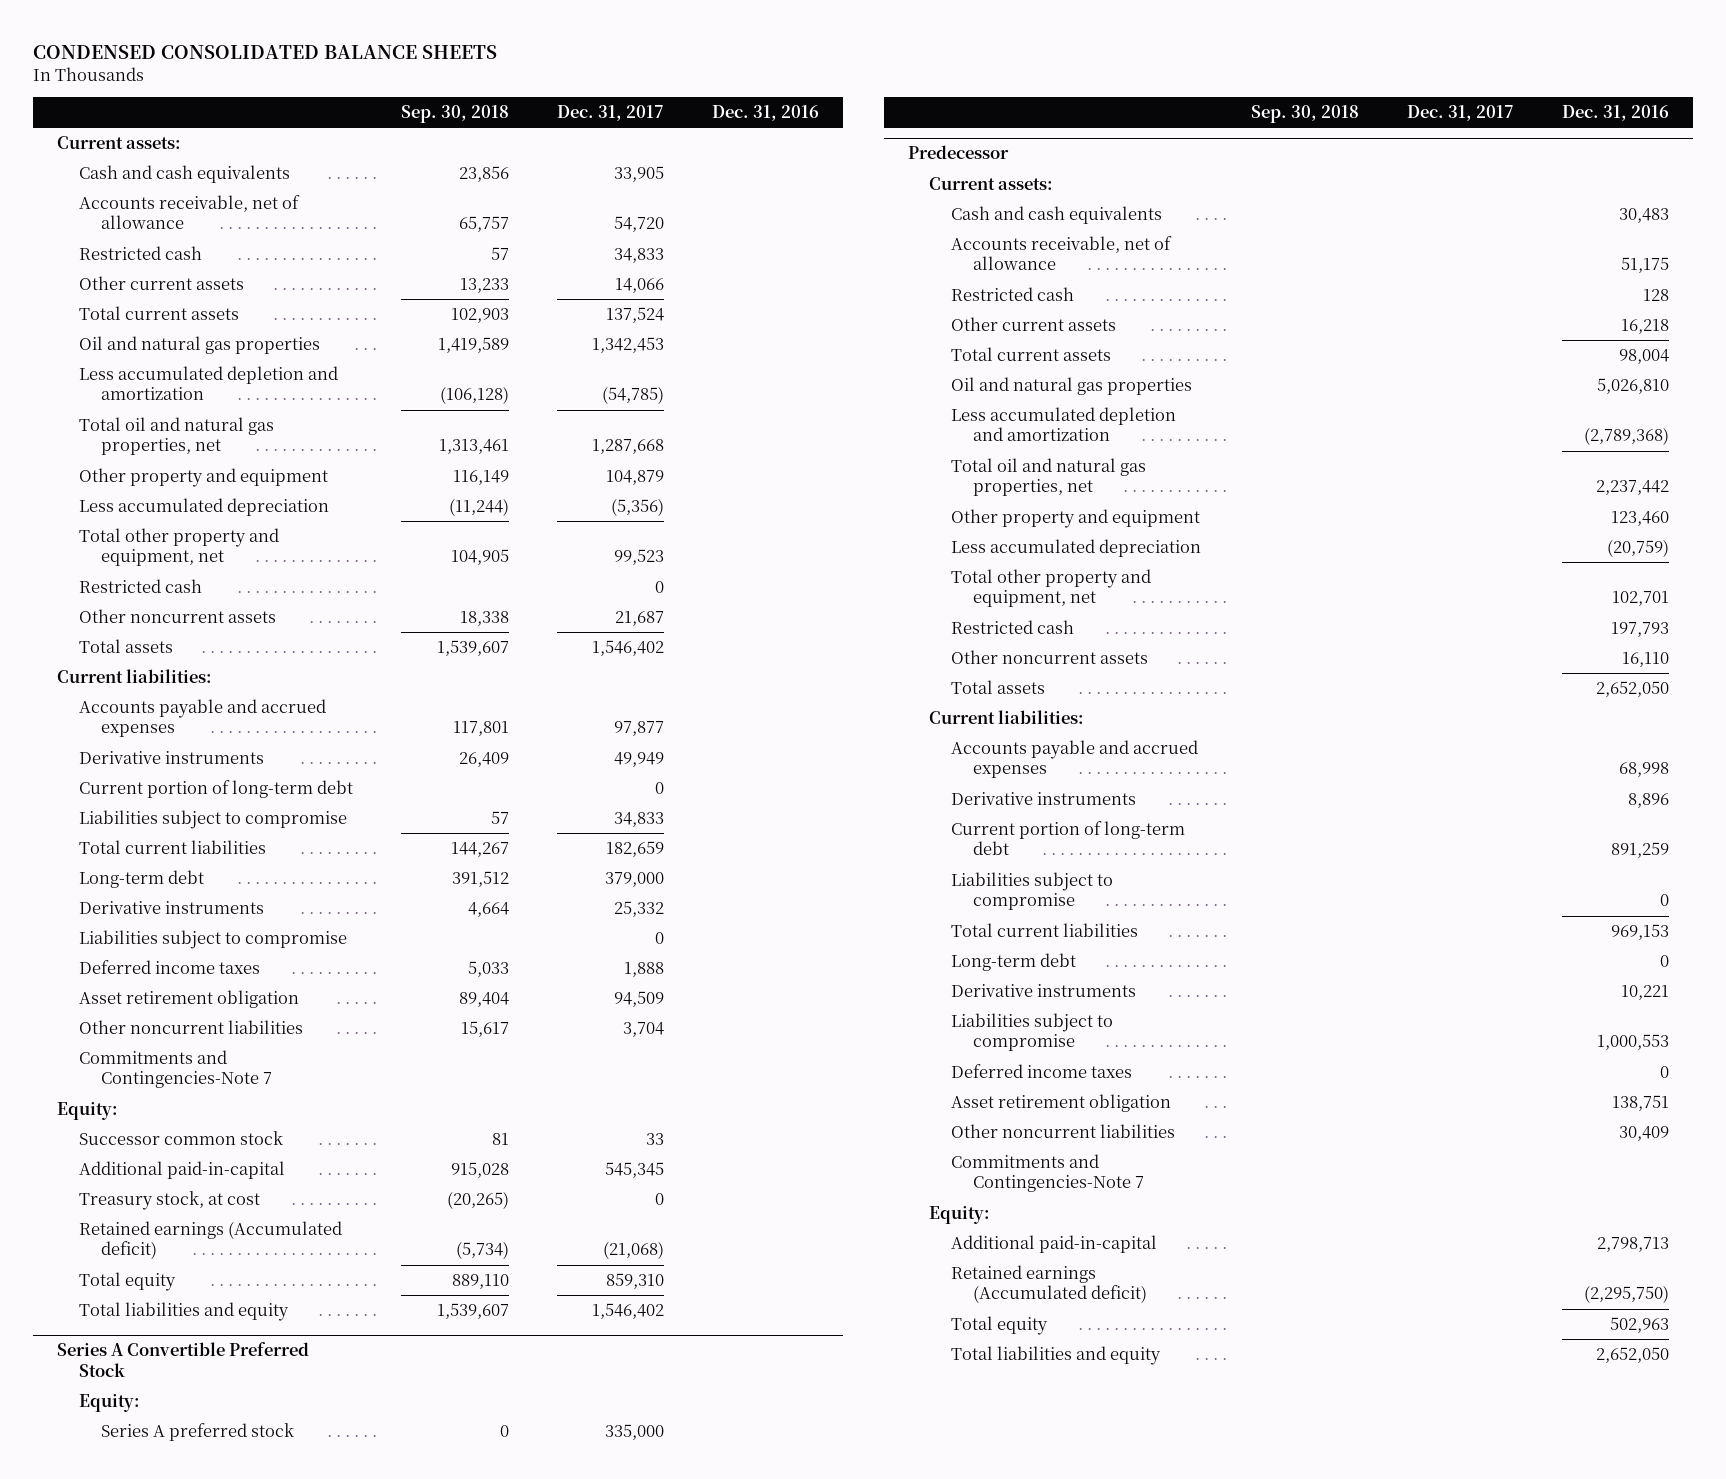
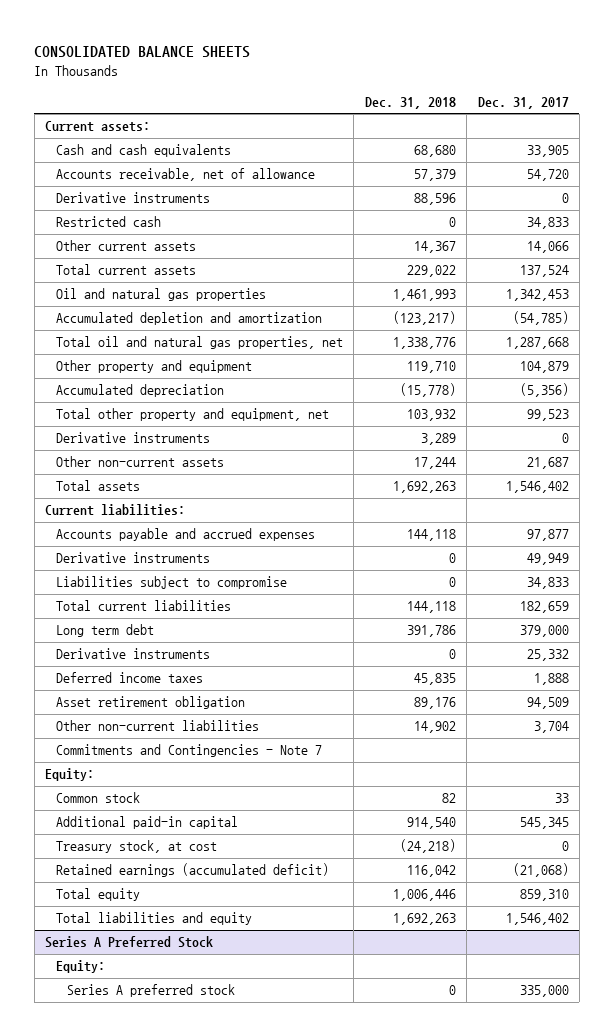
[33,44,498,59] CONDENSED CONSOLIDATED BALANCE SHEETS -> [34,46,251,59] CONSOLIDATED BALANCE SHEETS
[401,104,510,123] Sep. 30, 2018 -> none
[711,104,819,121] Dec. 31, 2016 -> none
none -> [364,96,456,109] Dec. 31, 2018
none -> [56,192,211,204] Derivative instruments
[79,366,339,401] Less accumulated depletion and amortization -> [56,312,323,326] Accumulated depletion and amortization
[79,498,330,517] Less accumulated depreciation -> [56,384,225,398] Accumulated depreciation
[79,579,203,594] Restricted cash -> none
none -> [56,432,211,444] Derivative instruments
[79,609,277,624] Other noncurrent assets -> [56,456,225,468] Other non-current assets
[79,780,354,799] Current portion of long-term debt -> none
[79,870,205,889] Long-term debt -> [56,624,155,638] Long term debt
[79,930,348,950] Liabilities subject to compromise -> none
[79,1020,304,1035] Other noncurrent liabilities -> [56,720,260,732] Other non-current liabilities
[79,1050,272,1089] Commitments and Contingencies-Note 7 -> [56,744,323,758] Commitments and Contingencies - Note 7
[79,1131,284,1146] Successor common stock -> [56,792,141,804] Common stock
[79,1161,286,1180] Additional paid-in-capital -> [56,816,239,830] Additional paid-in capital
[79,1221,343,1260] Retained earnings (Accumulated deficit) -> [56,863,330,878] Retained earnings (accumulated deficit)
[57,1342,310,1377] Series A Convertible Preferred Stock -> [45,936,214,949] Series A Preferred Stock
[907,145,1009,160] Predecessor -> none
[929,177,1054,191] Current assets: -> none
[951,206,1163,225] Cash and cash equivalents -> none
[951,236,1173,271] Accounts receivable, net of allowance -> none
[951,287,1075,302] Restricted cash -> none
[951,317,1117,332] Other current assets -> none
[951,347,1112,362] Total current assets -> none
[951,377,1193,396] Oil and natural gas properties -> none
[951,407,1177,442] Less accumulated depletion and amortization -> none
[951,458,1147,497] Total oil and natural gas properties, net -> none
[951,509,1201,529] Other property and equipment -> none
[951,539,1202,558] Less accumulated depreciation -> none
[951,569,1152,608] Total other property and equipment, net -> none
[951,620,1075,635] Restricted cash -> none
[951,650,1149,665] Other noncurrent assets -> none
[951,680,1046,695] Total assets -> none
[929,710,1085,725] Current liabilities: -> none
[951,740,1199,779] Accounts payable and accrued expenses -> none
[951,792,1137,806] Derivative instruments -> none
[951,821,1186,856] Current portion of long-term debt -> none
[951,872,1114,911] Liabilities subject to compromise -> none
[951,923,1139,938] Total current liabilities -> none
[951,953,1077,972] Long-term debt -> none
[951,984,1137,998] Derivative instruments -> none
[951,1013,1114,1052] Liabilities subject to compromise -> none
[951,1064,1133,1079] Deferred income taxes -> none
[951,1094,1172,1113] Asset retirement obligation -> none
[951,1124,1176,1139] Other noncurrent liabilities -> none
[951,1154,1144,1193] Commitments and Contingencies-Note 7 -> none
[929,1206,991,1225] Equity: -> none
[951,1235,1158,1254] Additional paid-in-capital -> none
[951,1265,1147,1304] Retained earnings (Accumulated deficit) -> none
[951,1316,1049,1336] Total equity -> none
[951,1346,1162,1366] Total liabilities and equity -> none

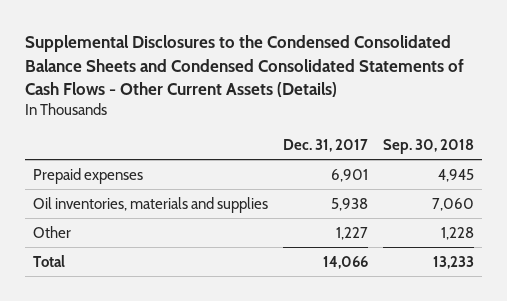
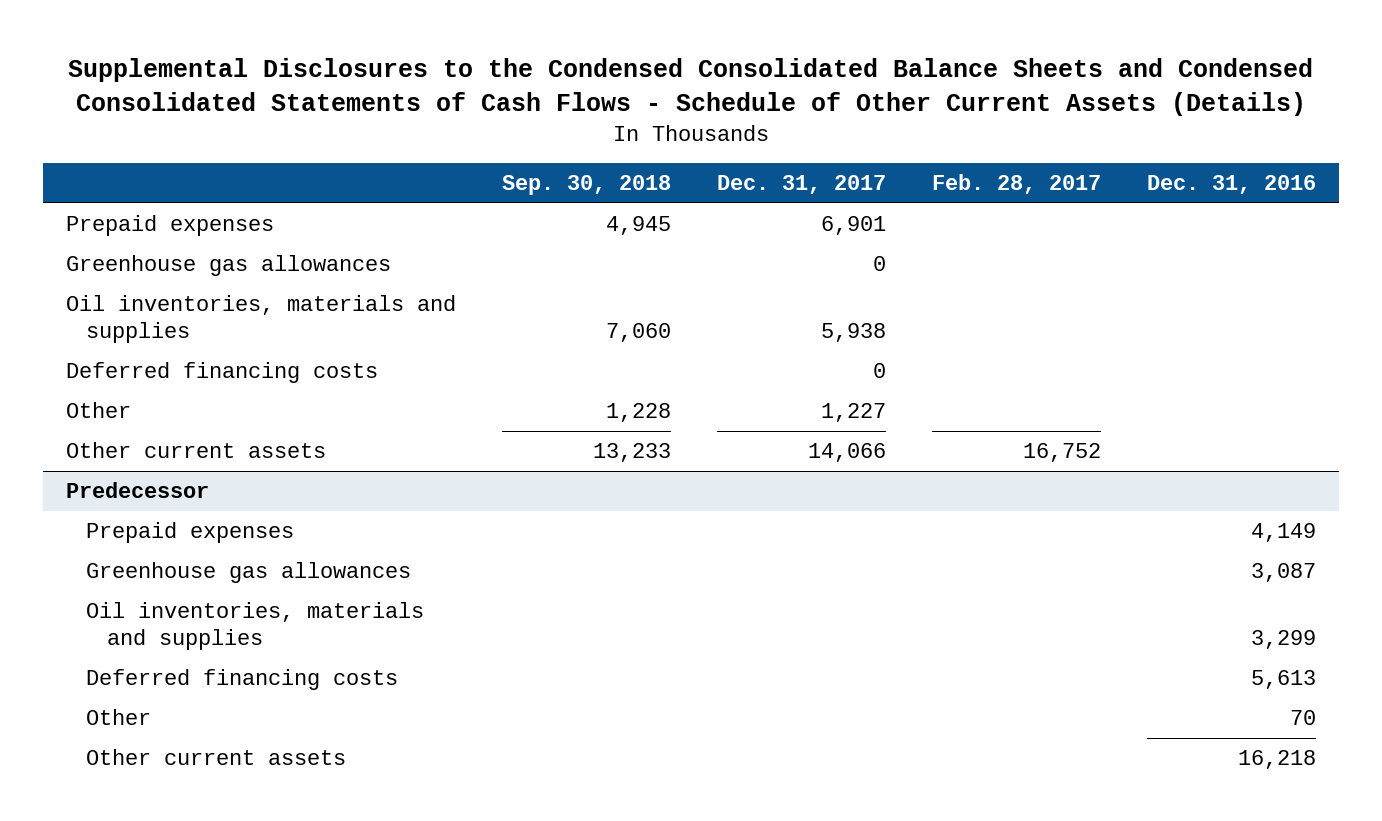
[25,35,465,97] Supplemental Disclosures to the Condensed Consolidated Balance Sheets and Condensed Consolidated Statements of Cash Flows - Other Current Assets (Details) -> [68,58,1314,117] Supplemental Disclosures to the Condensed Consolidated Balance Sheets and Condensed Consolidated Statements of Cash Flows - Schedule of Other Current Assets (Details)
none -> [932,173,1102,194] Feb. 28, 2017
none -> [1147,174,1317,194] Dec. 31, 2016
none -> [66,255,392,277] Greenhouse gas allowances
none -> [66,362,379,384] Deferred financing costs
[32,254,65,267] Total -> [66,442,327,459] Other current assets
none -> [66,482,210,499] Predecessor
none -> [86,522,295,544] Prepaid expenses
none -> [86,562,412,584] Greenhouse gas allowances
none -> [86,602,425,651] Oil inventories, materials and supplies
none -> [86,669,399,691] Deferred financing costs
none -> [86,709,152,726] Other
none -> [86,749,347,766] Other current assets

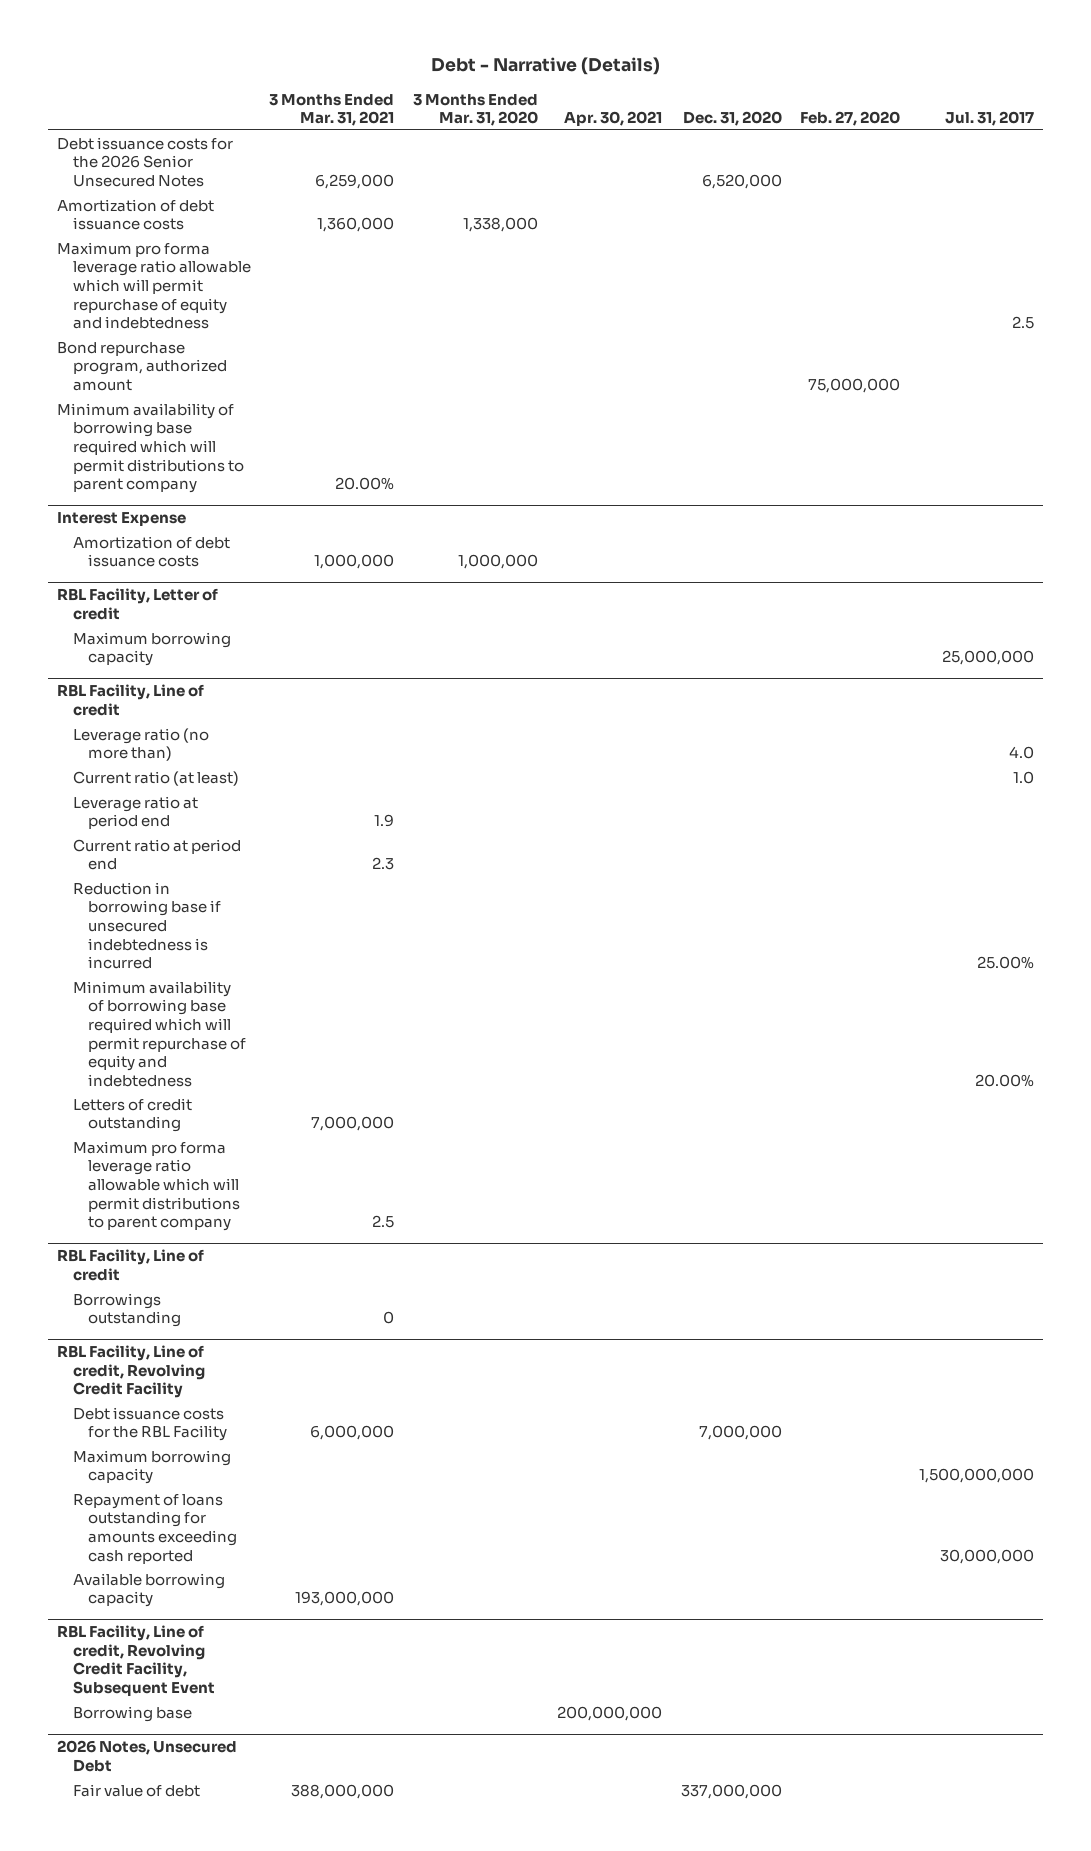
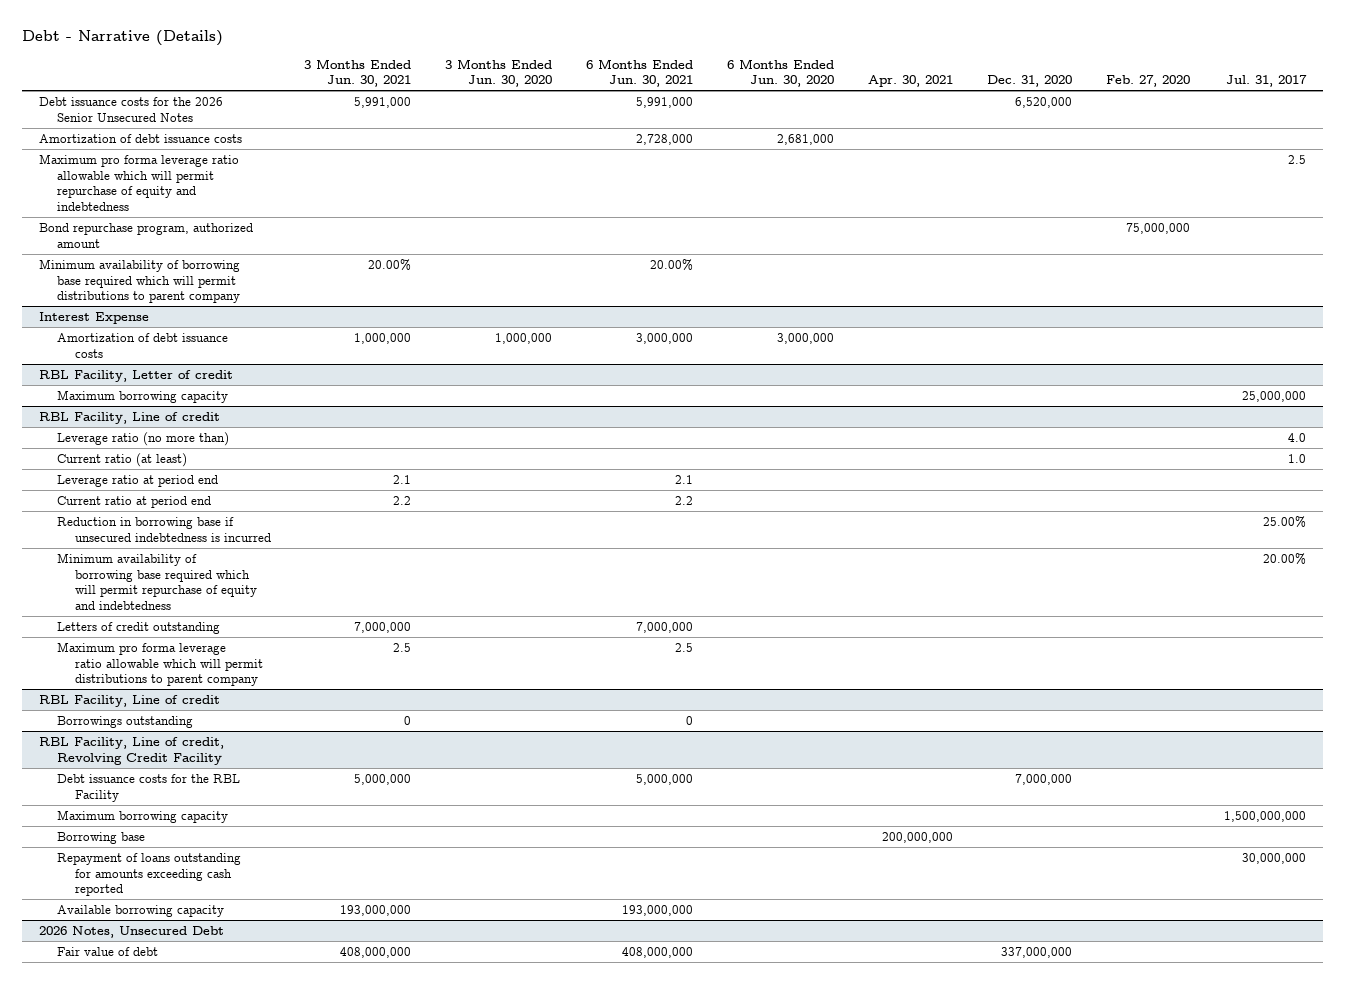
[269,93,395,127] 3 Months Ended Mar. 31, 2021 -> none
[413,93,539,127] 3 Months Ended Mar. 31, 2020 -> none
none -> [304,58,412,88] 3 Months Ended Jun. 30, 2021
none -> [445,58,553,88] 3 Months Ended Jun. 30, 2020
none -> [586,58,694,88] 6 Months Ended Jun. 30, 2021
none -> [727,58,835,88] 6 Months Ended Jun. 30, 2020
none -> [56,831,145,844] Borrowing base
[57,1625,215,1696] RBL Facility, Line of credit, Revolving Credit Facility, Subsequent Event -> none
[72,1705,192,1722] Borrowing base -> none

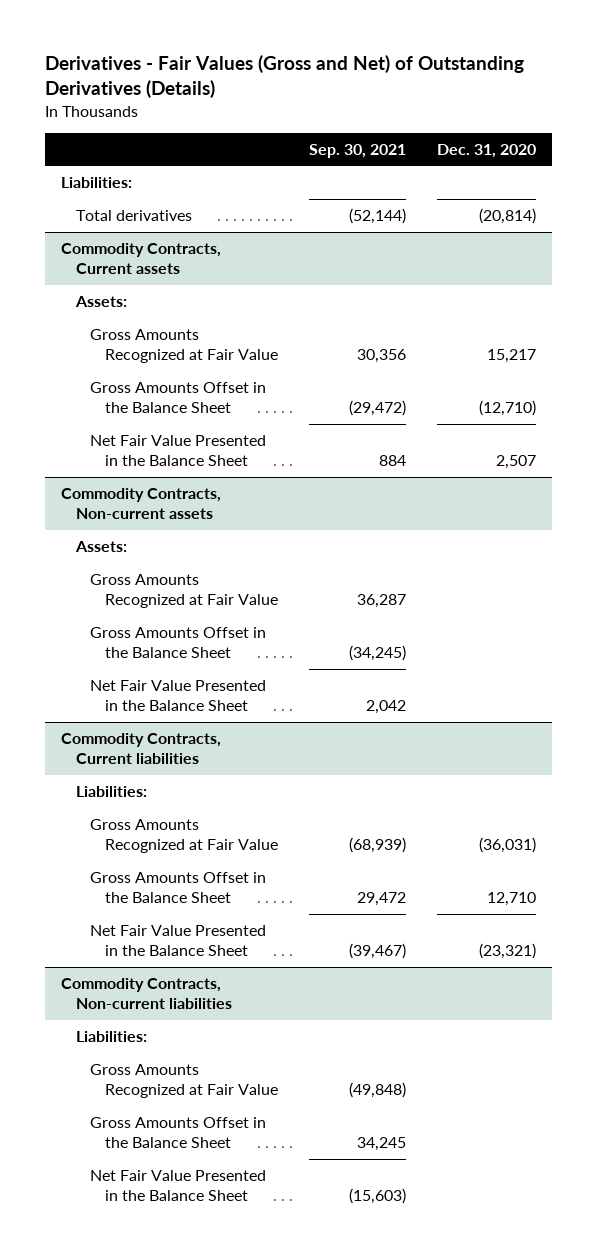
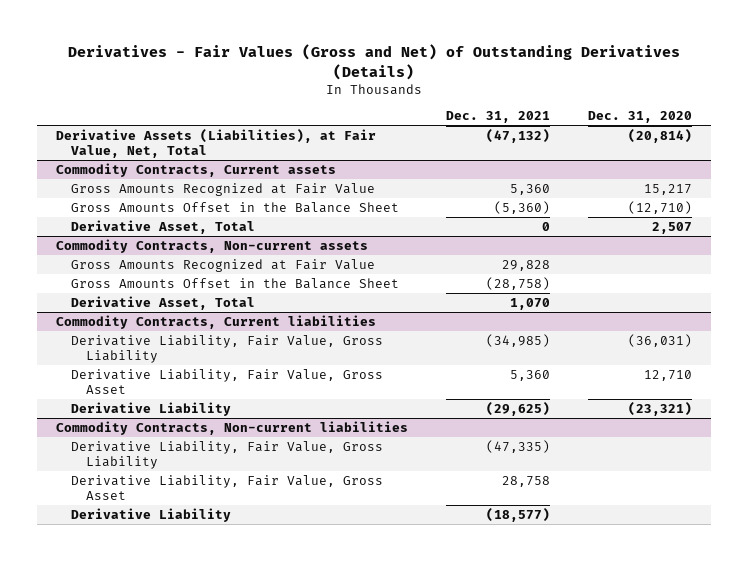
[308,143,406,158] Sep. 30, 2021 -> none
none -> [446,111,551,124] Dec. 31, 2021
[60,177,132,189] Liabilities: -> none
[75,210,192,222] Total derivatives -> [56,128,377,158] Derivative Assets (Liabilities), at Fair Value, Net, Total
[74,296,127,308] Assets: -> none
[90,435,267,466] Net Fair Value Presented in the Balance Sheet -> [71,219,256,234] Derivative Asset, Total
[74,541,127,553] Assets: -> none
[90,680,267,711] Net Fair Value Presented in the Balance Sheet -> [71,295,256,310] Derivative Asset, Total
[75,786,147,798] Liabilities: -> none
[90,819,278,853] Gross Amounts Recognized at Fair Value -> [71,334,384,363] Derivative Liability, Fair Value, Gross Liability
[90,872,267,903] Gross Amounts Offset in the Balance Sheet -> [71,368,384,394] Derivative Liability, Fair Value, Gross Asset
[90,925,267,956] Net Fair Value Presented in the Balance Sheet -> [71,401,232,416] Derivative Liability
[75,1031,147,1043] Liabilities: -> none
[90,1064,278,1098] Gross Amounts Recognized at Fair Value -> [71,440,384,469] Derivative Liability, Fair Value, Gross Liability
[90,1117,267,1148] Gross Amounts Offset in the Balance Sheet -> [71,474,384,500] Derivative Liability, Fair Value, Gross Asset
[90,1170,267,1201] Net Fair Value Presented in the Balance Sheet -> [71,507,232,522] Derivative Liability

